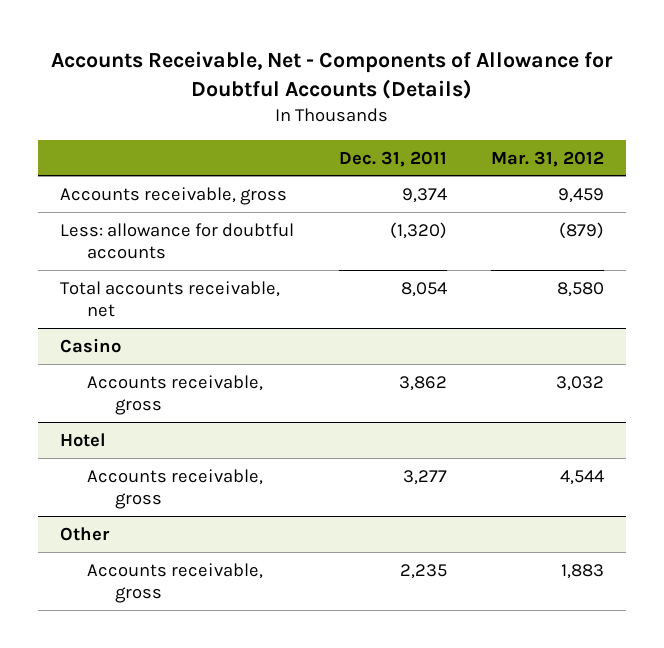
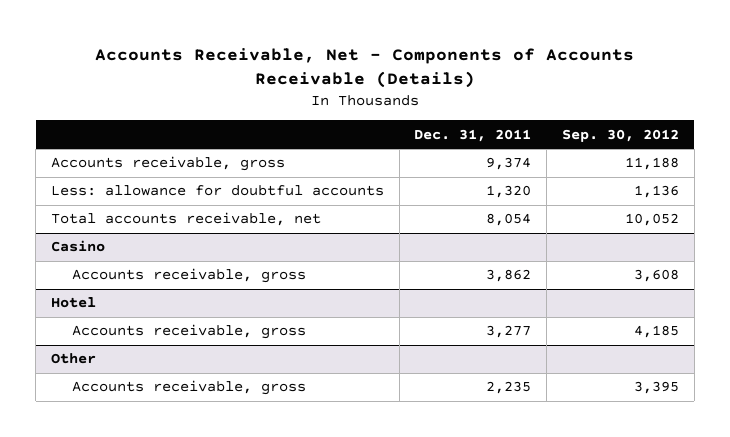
[51,50,614,99] Accounts Receivable, Net - Components of Allowance for Doubtful Accounts (Details) -> [94,47,634,88] Accounts Receivable, Net - Components of Accounts Receivable (Details)
[491,150,605,167] Mar. 31, 2012 -> none
none -> [561,128,679,142] Sep. 30, 2012
[389,221,447,239] (1,320) -> [486,185,532,199] 1,320

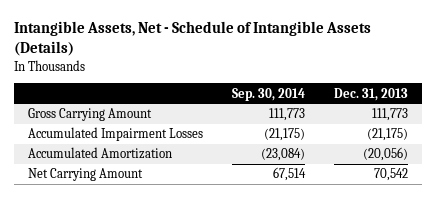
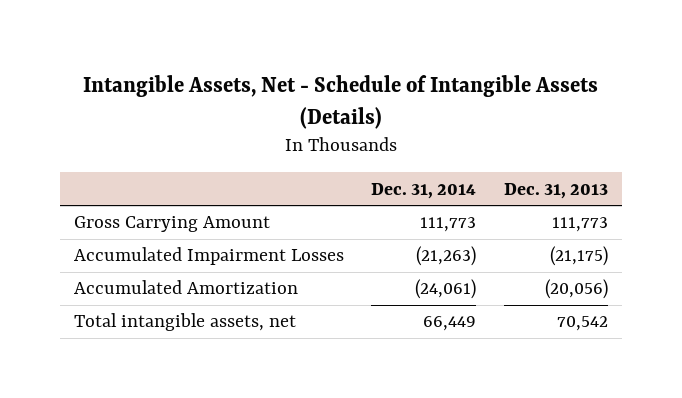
[231,87,305,101] Sep. 30, 2014 -> none
none -> [371,182,477,199] Dec. 31, 2014
[28,168,144,182] Net Carrying Amount -> [73,313,296,332] Total intangible assets, net

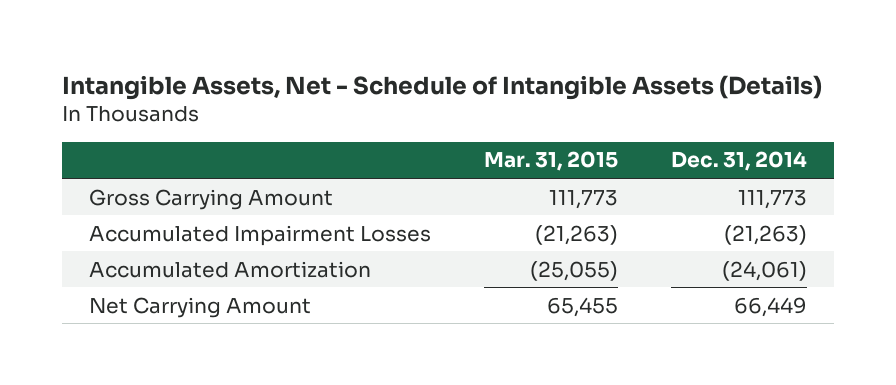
[504,182,609,199] Dec. 31, 2013 -> none
none -> [483,151,618,172] Mar. 31, 2015
[73,313,296,332] Total intangible assets, net -> [88,296,311,318] Net Carrying Amount

